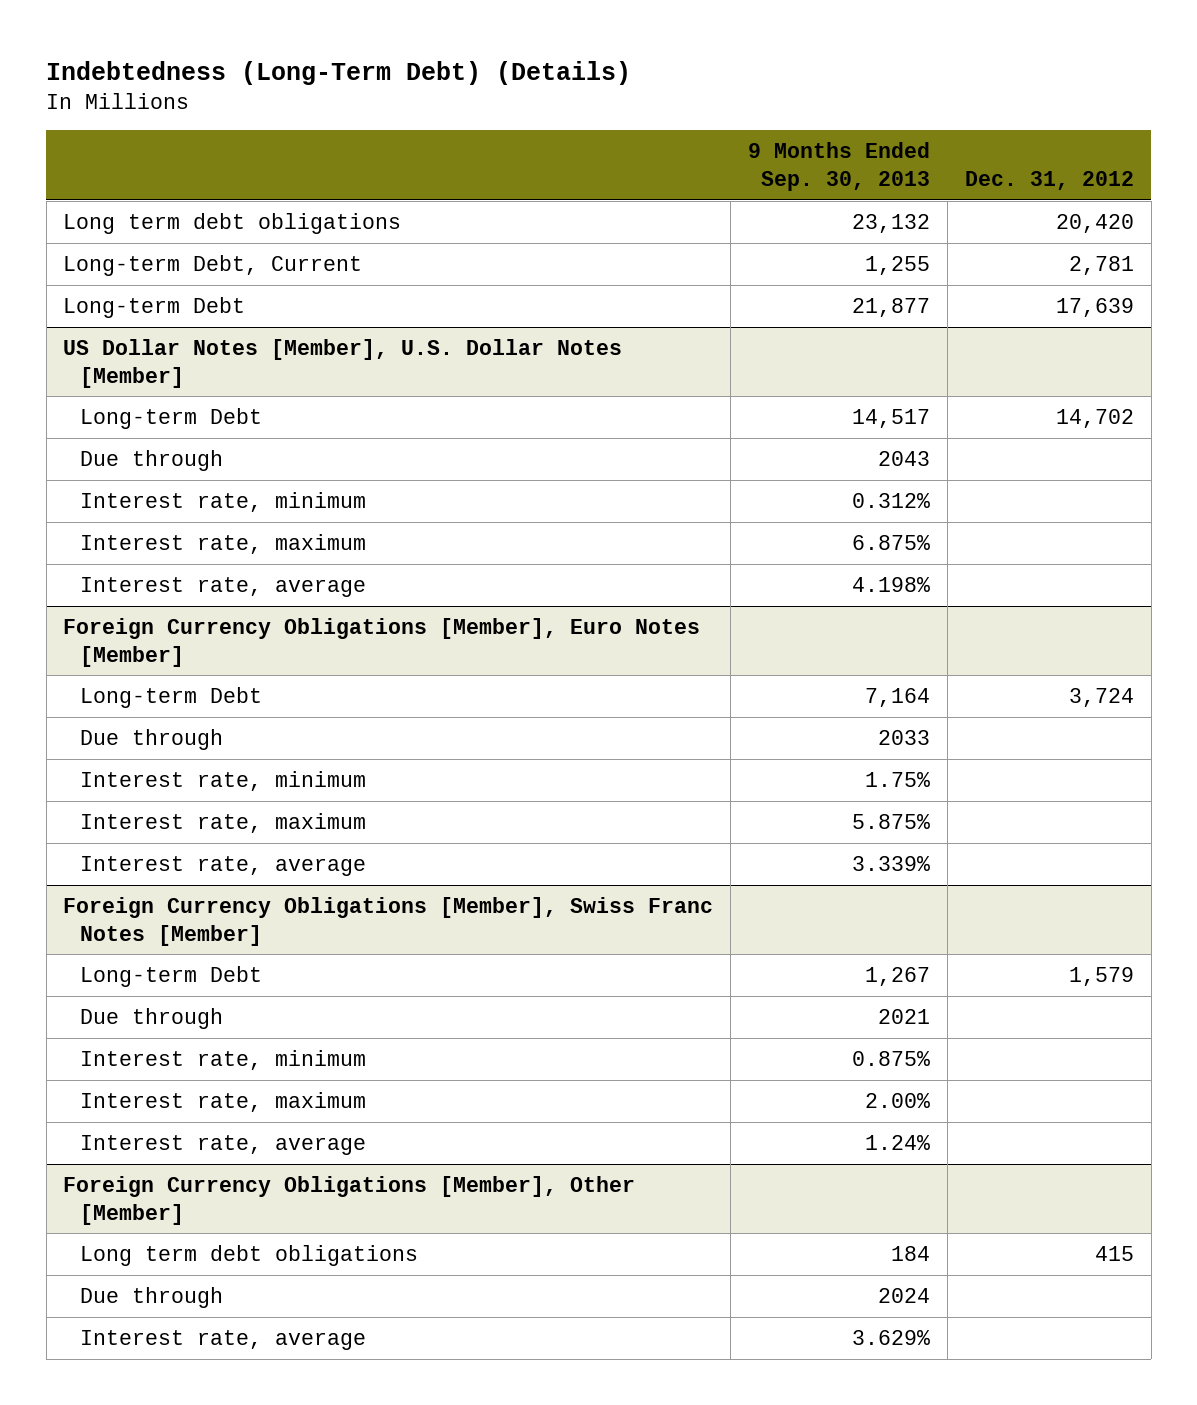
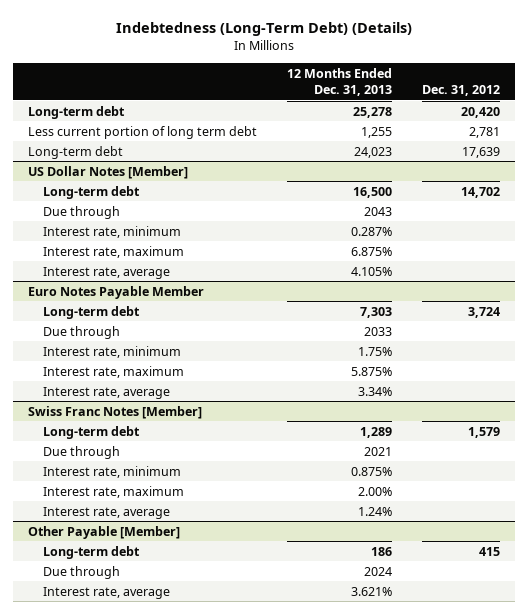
[748,142,931,192] 9 Months Ended Sep. 30, 2013 -> none
none -> [287,67,393,97] 12 Months Ended Dec. 31, 2013
[63,212,402,234] Long term debt obligations -> [28,105,126,119] Long-term debt
[63,254,363,276] Long-term Debt, Current -> [28,125,258,139] Less current portion of long term debt
[63,296,246,318] Long-term Debt -> [28,145,124,159] Long-term debt
[63,338,623,388] US Dollar Notes [Member], U.S. Dollar Notes [Member] -> [28,165,189,179] US Dollar Notes [Member]
[80,407,263,429] Long-term Debt -> [43,185,141,199] Long-term debt
[63,617,701,667] Foreign Currency Obligations [Member], Euro Notes [Member] -> none
[80,686,263,708] Long-term Debt -> none
[80,728,224,750] Due through -> none
[80,770,367,791] Interest rate, minimum -> none
[80,812,367,833] Interest rate, maximum -> none
[80,855,367,876] Interest rate, average -> none
none -> [28,285,205,299] Euro Notes Payable Member
none -> [43,305,141,319] Long-term debt
none -> [43,325,121,339] Due through
none -> [43,345,182,358] Interest rate, minimum
none -> [43,365,185,378] Interest rate, maximum
none -> [43,386,171,399] Interest rate, average
[63,896,714,946] Foreign Currency Obligations [Member], Swiss Franc Notes [Member] -> [28,405,203,419] Swiss Franc Notes [Member]
[80,965,263,987] Long-term Debt -> [43,425,141,439] Long-term debt
[63,1175,636,1225] Foreign Currency Obligations [Member], Other [Member] -> none
[80,1244,419,1266] Long term debt obligations -> none
[80,1286,224,1308] Due through -> none
[80,1329,367,1350] Interest rate, average -> none
none -> [28,525,181,539] Other Payable [Member]
none -> [43,545,141,559] Long-term debt
none -> [43,565,121,579] Due through
none -> [43,586,171,599] Interest rate, average

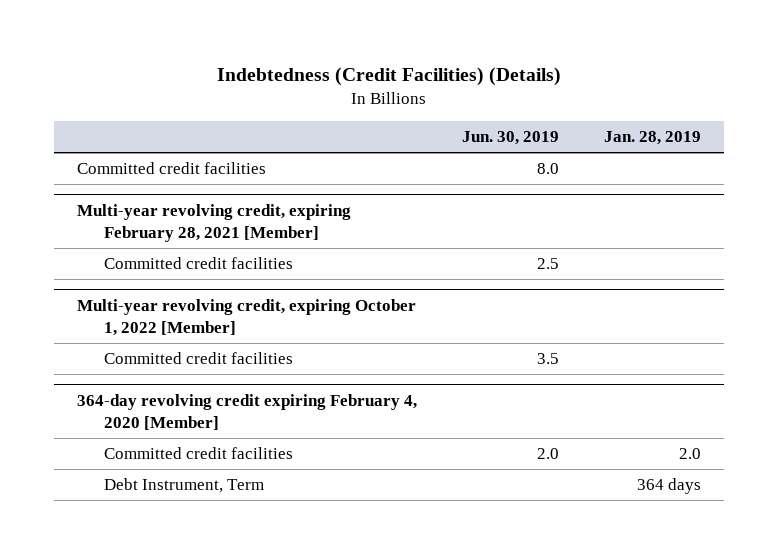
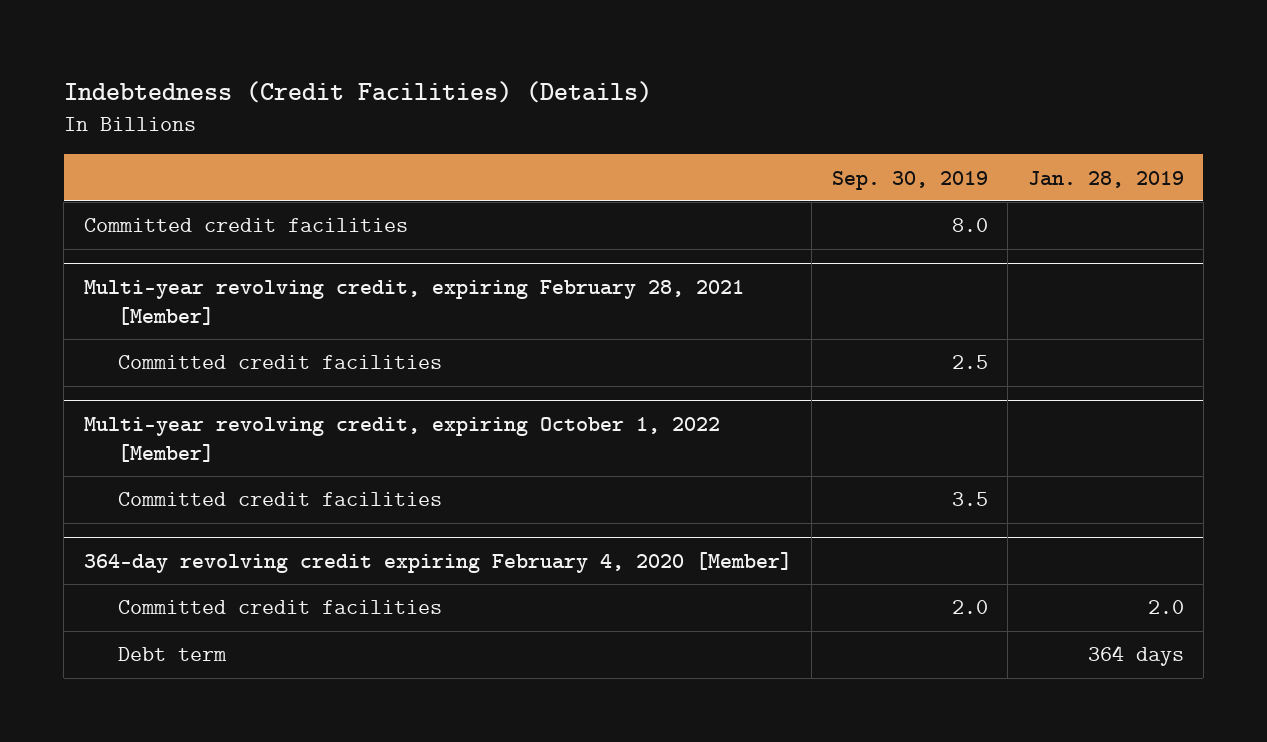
[462,131,560,146] Jun. 30, 2019 -> none
none -> [831,170,988,190] Sep. 30, 2019
[103,478,264,494] Debt Instrument, Term -> [117,647,227,662] Debt term

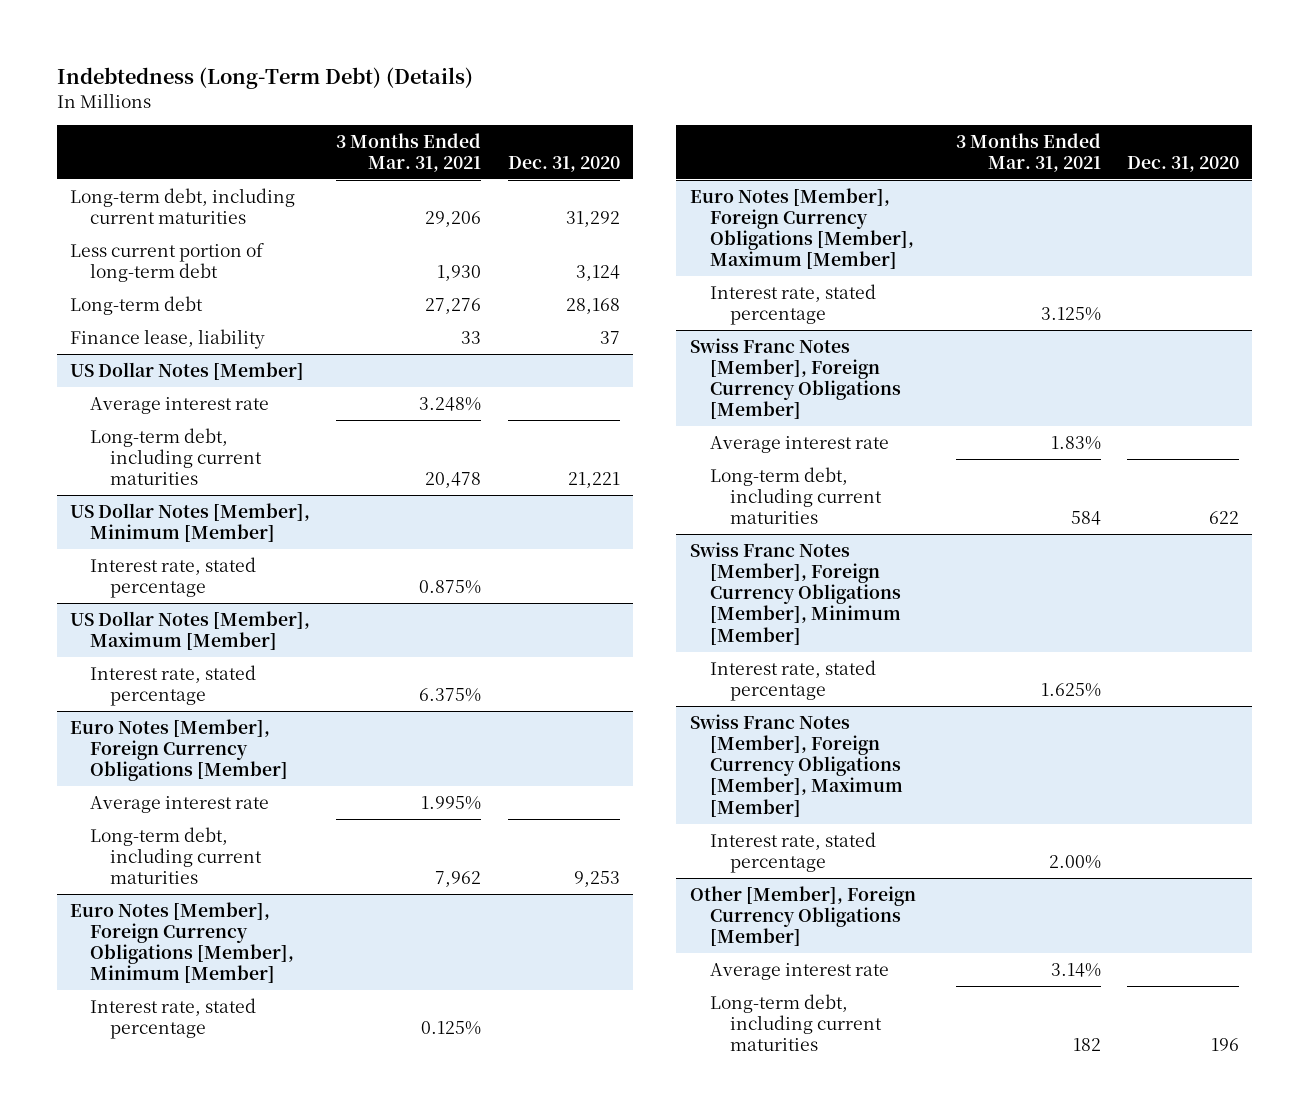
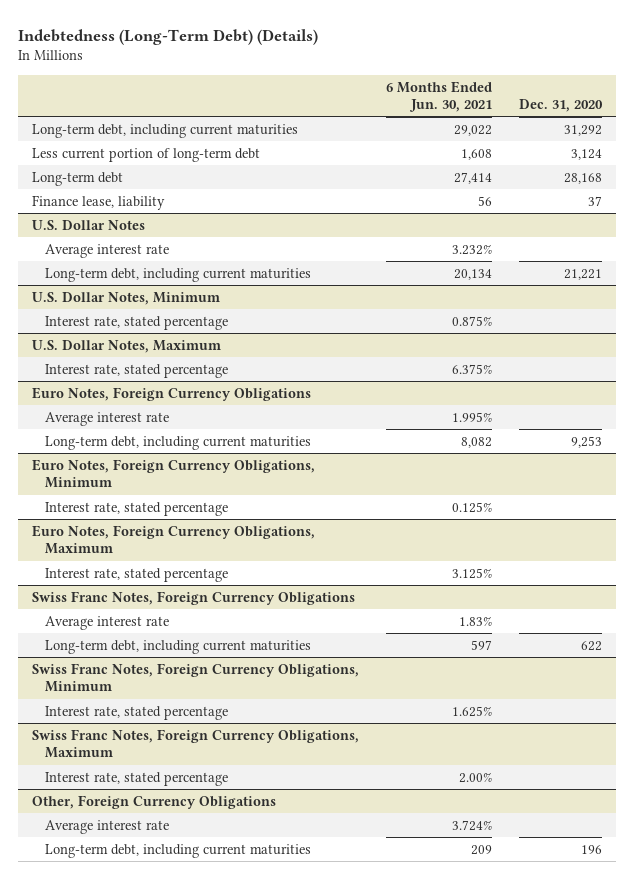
[336,132,482,172] 3 Months Ended Mar. 31, 2021 -> none
none -> [386,80,493,112] 6 Months Ended Jun. 30, 2021
[69,361,304,380] US Dollar Notes [Member] -> [31,219,145,230] U.S. Dollar Notes
[69,502,310,542] US Dollar Notes [Member], Minimum [Member] -> [31,291,220,305] U.S. Dollar Notes, Minimum
[69,610,310,650] US Dollar Notes [Member], Maximum [Member] -> [31,339,221,353] U.S. Dollar Notes, Maximum
[69,718,289,782] Euro Notes [Member], Foreign Currency Obligations [Member] -> [31,386,311,401] Euro Notes, Foreign Currency Obligations
[69,901,295,984] Euro Notes [Member], Foreign Currency Obligations [Member], Minimum [Member] -> [31,458,315,489] Euro Notes, Foreign Currency Obligations, Minimum
[689,187,914,270] Euro Notes [Member], Foreign Currency Obligations [Member], Maximum [Member] -> [31,524,315,555] Euro Notes, Foreign Currency Obligations, Maximum
[689,337,901,420] Swiss Franc Notes [Member], Foreign Currency Obligations [Member] -> [31,590,355,605] Swiss Franc Notes, Foreign Currency Obligations
[689,541,901,645] Swiss Franc Notes [Member], Foreign Currency Obligations [Member], Minimum [Member] -> [31,662,359,693] Swiss Franc Notes, Foreign Currency Obligations, Minimum
[689,713,903,817] Swiss Franc Notes [Member], Foreign Currency Obligations [Member], Maximum [Member] -> [31,728,359,759] Swiss Franc Notes, Foreign Currency Obligations, Maximum
[689,885,916,947] Other [Member], Foreign Currency Obligations [Member] -> [31,794,276,809] Other, Foreign Currency Obligations

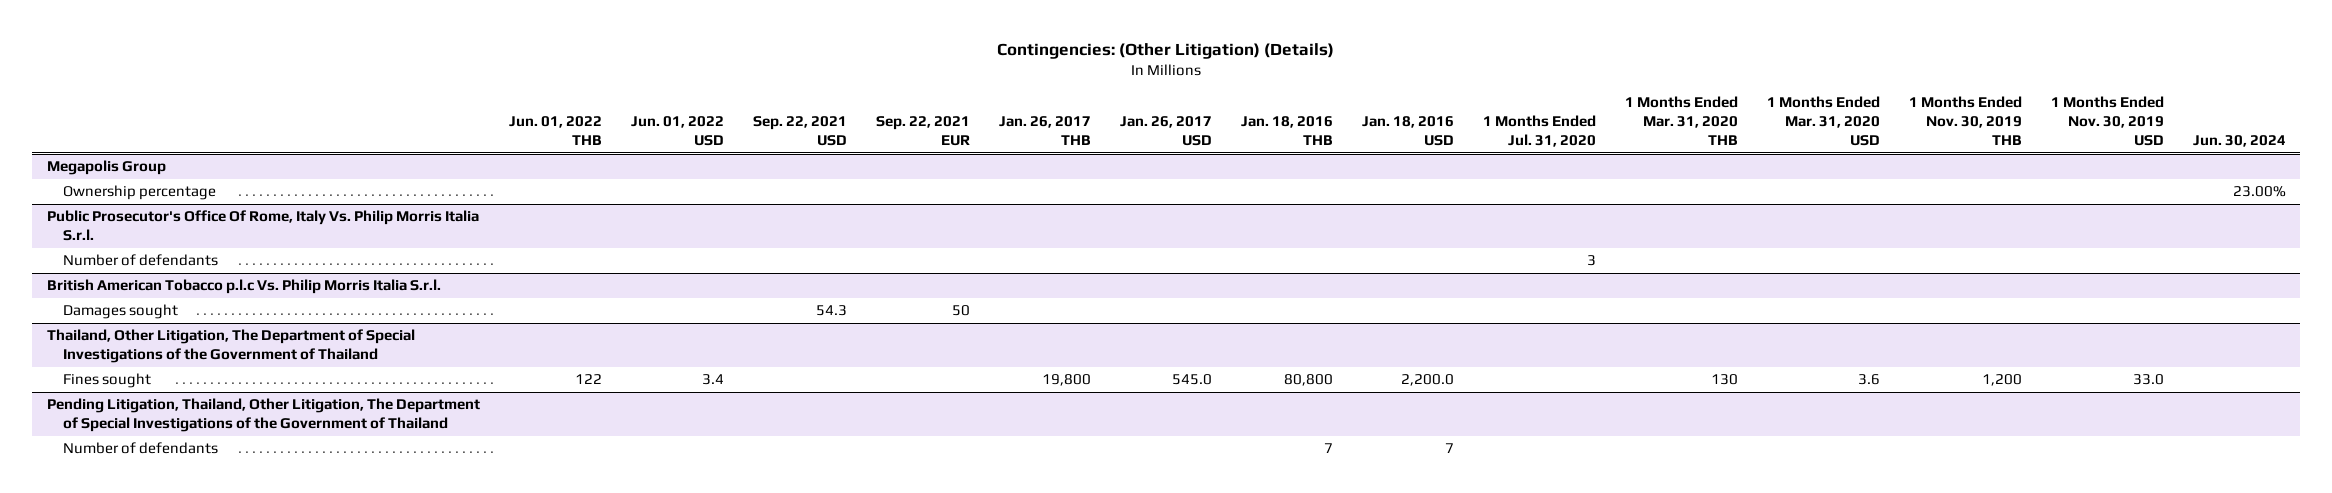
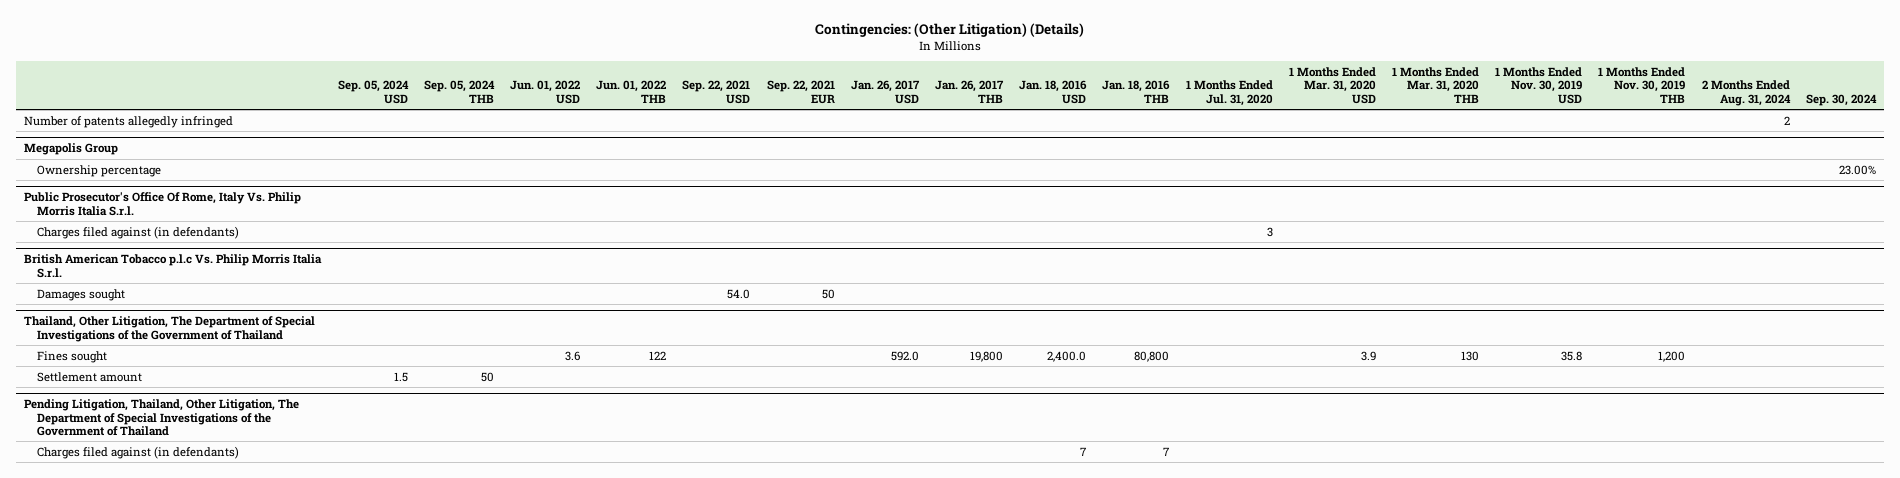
[2192,135,2286,148] Jun. 30, 2024 -> none
none -> [337,80,409,104] Sep. 05, 2024 USD
none -> [423,80,495,103] Sep. 05, 2024 THB
none -> [1701,80,1791,106] 2 Months Ended Aug. 31, 2024
none -> [1805,93,1877,106] Sep. 30, 2024
none -> [24,115,234,128] Number of patents allegedly infringed
[63,254,219,267] Number of defendants -> [37,225,240,239] Charges filed against (in defendants)
[815,305,847,317] 54.3 -> [727,288,751,299] 54.0
[701,374,724,386] 3.4 -> [565,350,581,361] 3.6
[1171,374,1212,386] 545.0 -> [890,350,919,361] 592.0
[1400,374,1454,387] 2,200.0 -> [1047,350,1087,362] 2,400.0
[1857,374,1880,386] 3.6 -> [1360,350,1376,361] 3.9
[2132,374,2164,386] 33.0 -> [1561,350,1583,361] 35.8
none -> [37,371,143,382] Settlement amount
[63,442,219,455] Number of defendants -> [37,445,240,459] Charges filed against (in defendants)

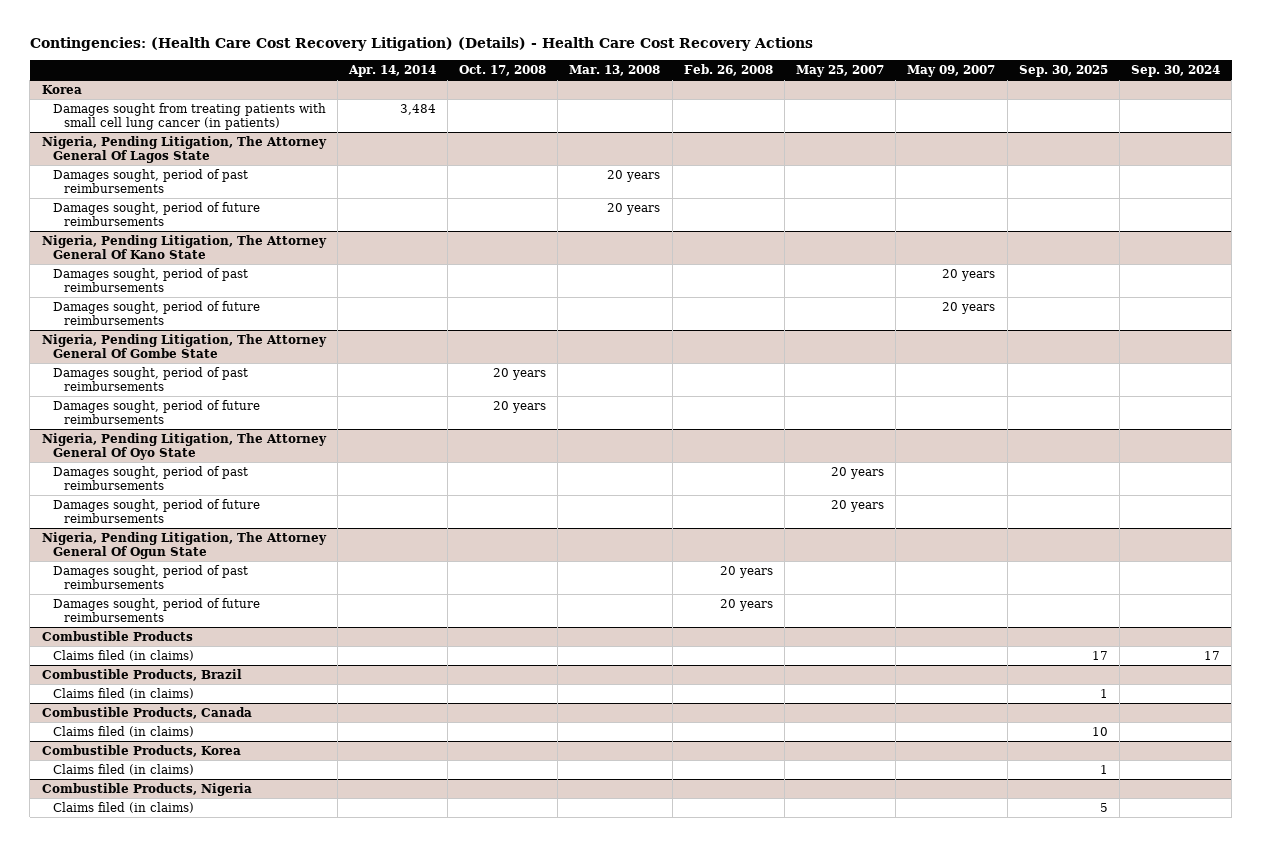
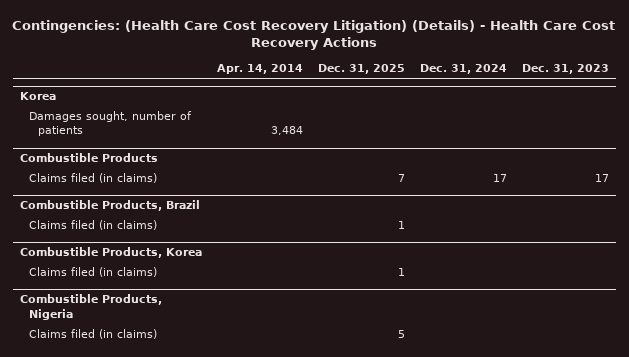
[459,64,547,76] Oct. 17, 2008 -> none
[569,64,661,76] Mar. 13, 2008 -> none
[683,63,773,76] Feb. 26, 2008 -> none
[796,64,885,77] May 25, 2007 -> none
[907,64,996,77] May 09, 2007 -> none
[1018,64,1108,77] Sep. 30, 2025 -> none
[1130,64,1220,77] Sep. 30, 2024 -> none
none -> [317,64,405,75] Dec. 31, 2025
none -> [419,64,507,75] Dec. 31, 2024
none -> [521,64,609,75] Dec. 31, 2023
[41,135,327,163] Nigeria, Pending Litigation, The Attorney General Of Lagos State -> none
[52,168,248,193] Damages sought, period of past reimbursements -> none
[52,201,260,226] Damages sought, period of future reimbursements -> none
[41,234,327,259] Nigeria, Pending Litigation, The Attorney General Of Kano State -> none
[52,267,248,292] Damages sought, period of past reimbursements -> none
[52,300,260,325] Damages sought, period of future reimbursements -> none
[41,333,327,358] Nigeria, Pending Litigation, The Attorney General Of Gombe State -> none
[52,366,248,391] Damages sought, period of past reimbursements -> none
[52,399,260,424] Damages sought, period of future reimbursements -> none
[41,432,327,460] Nigeria, Pending Litigation, The Attorney General Of Oyo State -> none
[52,465,248,490] Damages sought, period of past reimbursements -> none
[52,498,260,523] Damages sought, period of future reimbursements -> none
[41,531,327,559] Nigeria, Pending Litigation, The Attorney General Of Ogun State -> none
[52,564,248,589] Damages sought, period of past reimbursements -> none
[52,597,260,622] Damages sought, period of future reimbursements -> none
[52,102,326,130] Damages sought from treating patients with small cell lung cancer (in patients) -> [29,111,193,137] Damages sought, number of patients
[41,706,252,719] Combustible Products, Canada -> none
[52,725,194,737] Claims filed (in claims) -> none

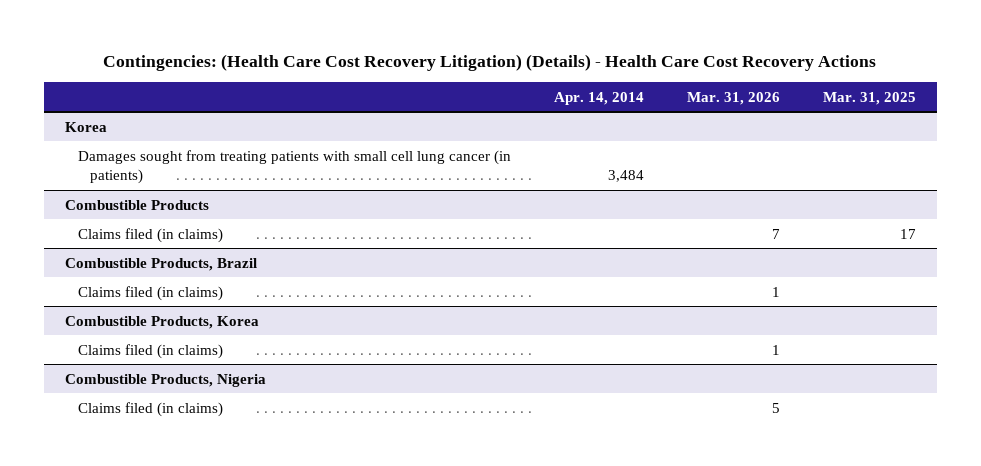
[317,64,405,75] Dec. 31, 2025 -> none
[419,64,507,75] Dec. 31, 2024 -> none
[521,64,609,75] Dec. 31, 2023 -> none
none -> [686,91,780,105] Mar. 31, 2026
none -> [822,91,916,105] Mar. 31, 2025
[29,111,193,137] Damages sought, number of patients -> [77,149,511,184] Damages sought from treating patients with small cell lung cancer (in patients)

